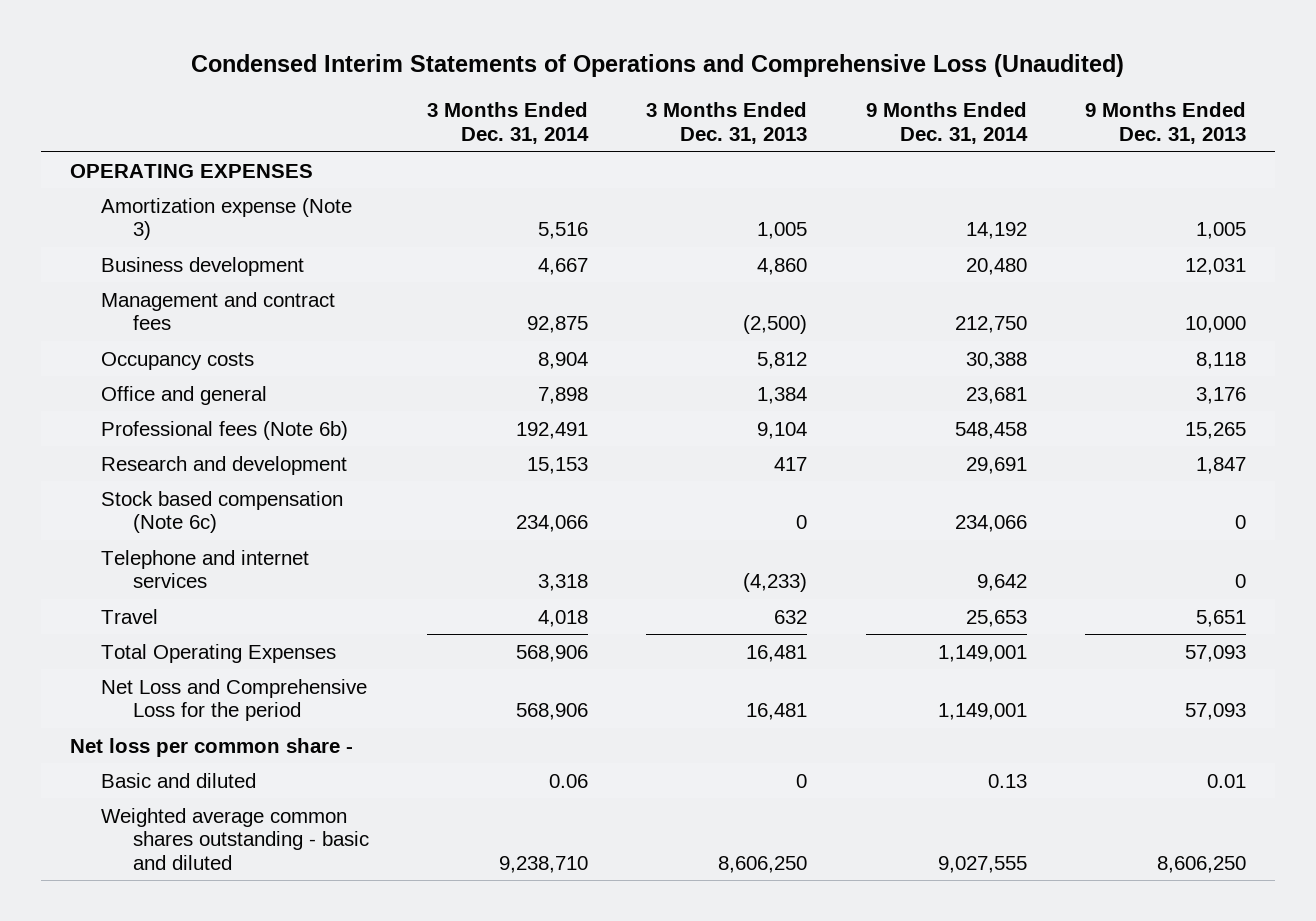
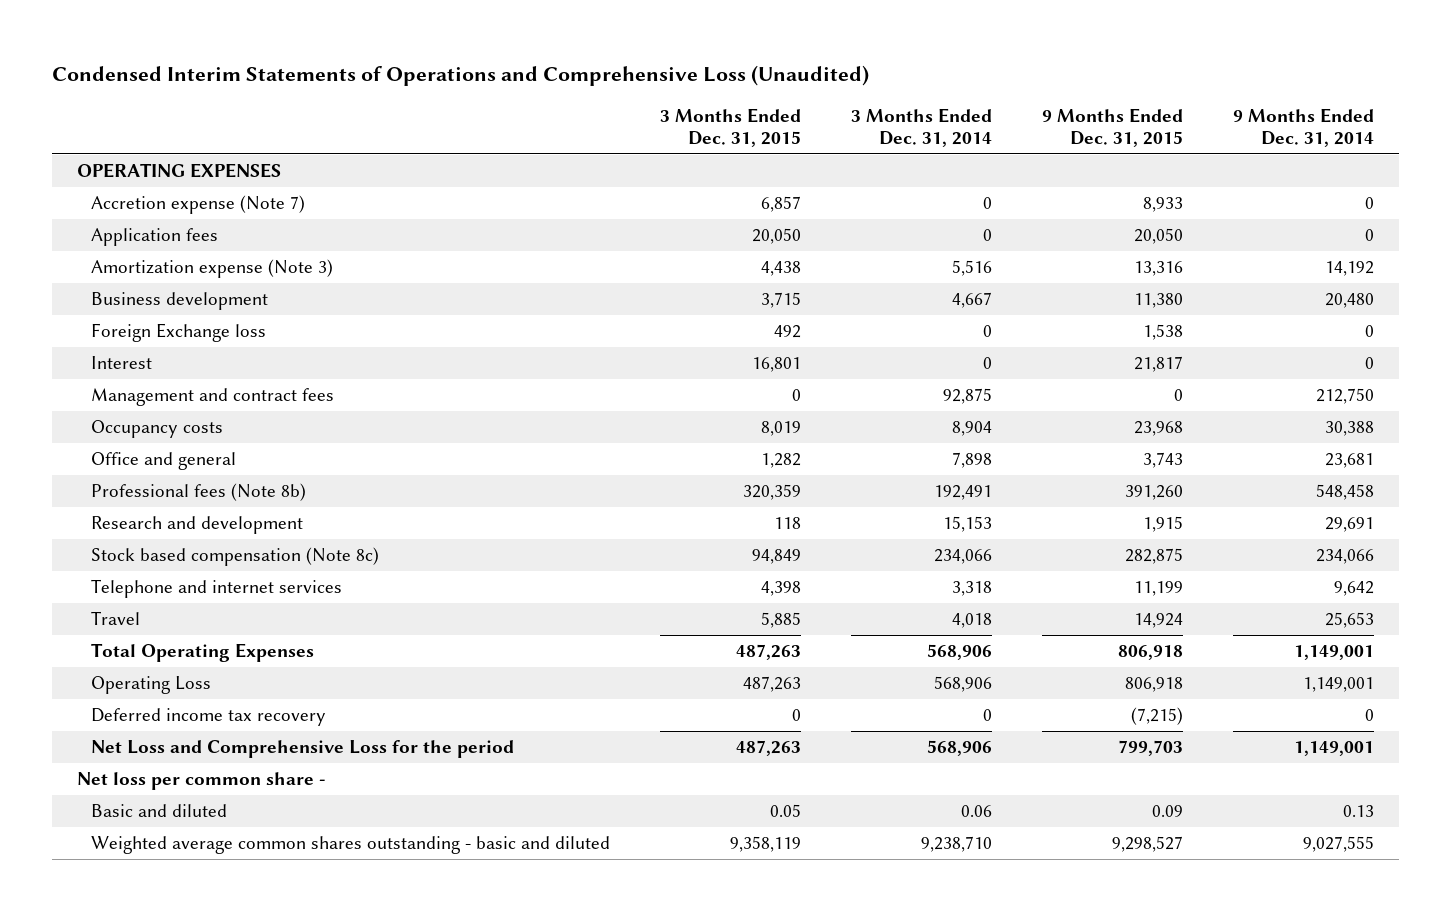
[646,102,808,144] 3 Months Ended Dec. 31, 2013 -> none
[1084,102,1246,144] 9 Months Ended Dec. 31, 2013 -> none
none -> [659,107,801,147] 3 Months Ended Dec. 31, 2015
none -> [1041,107,1183,147] 9 Months Ended Dec. 31, 2015
none -> [91,195,306,215] Accretion expense (Note 7)
none -> [91,228,219,247] Application fees
none -> [91,323,267,343] Foreign Exchange loss
none -> [91,356,153,370] Interest
[101,420,349,440] Professional fees (Note 6b) -> [91,483,307,502] Professional fees (Note 8b)
[101,490,344,534] Stock based compensation (Note 6c) -> [91,547,380,567] Stock based compensation (Note 8c)
none -> [91,676,212,695] Operating Loss
none -> [91,708,327,727] Deferred income tax recovery

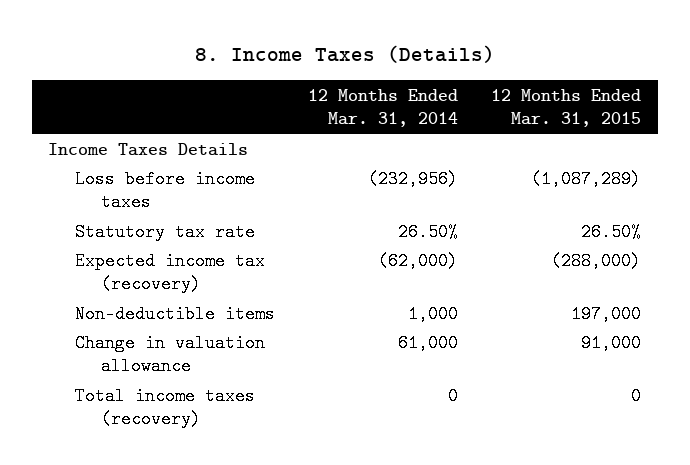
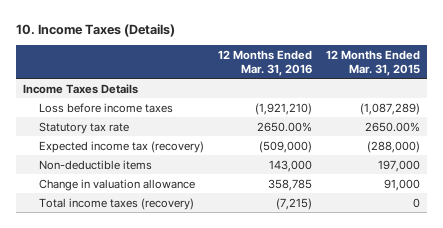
[194,45,495,64] 8. Income Taxes (Details) -> [16,23,176,37] 10. Income Taxes (Details)
[307,88,458,128] 12 Months Ended Mar. 31, 2014 -> none
none -> [217,49,312,76] 12 Months Ended Mar. 31, 2016
[581,222,642,241] 26.50% -> [364,121,420,132] 2650.00%

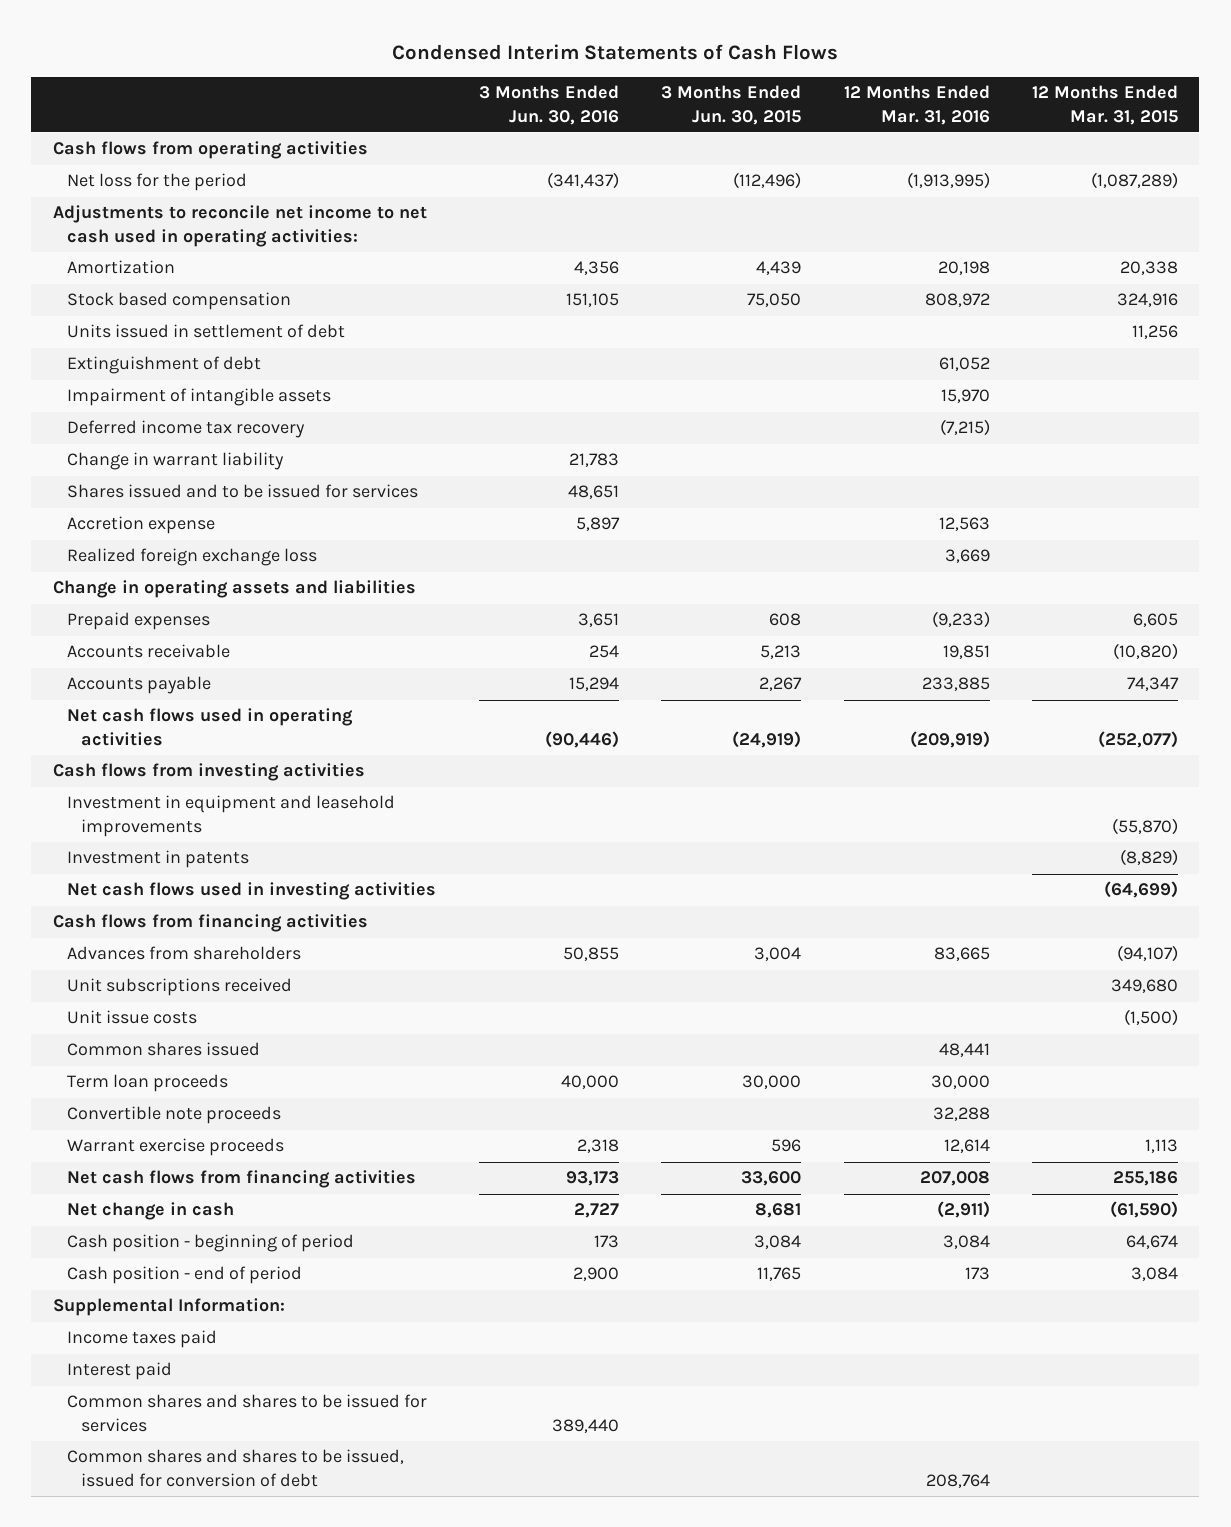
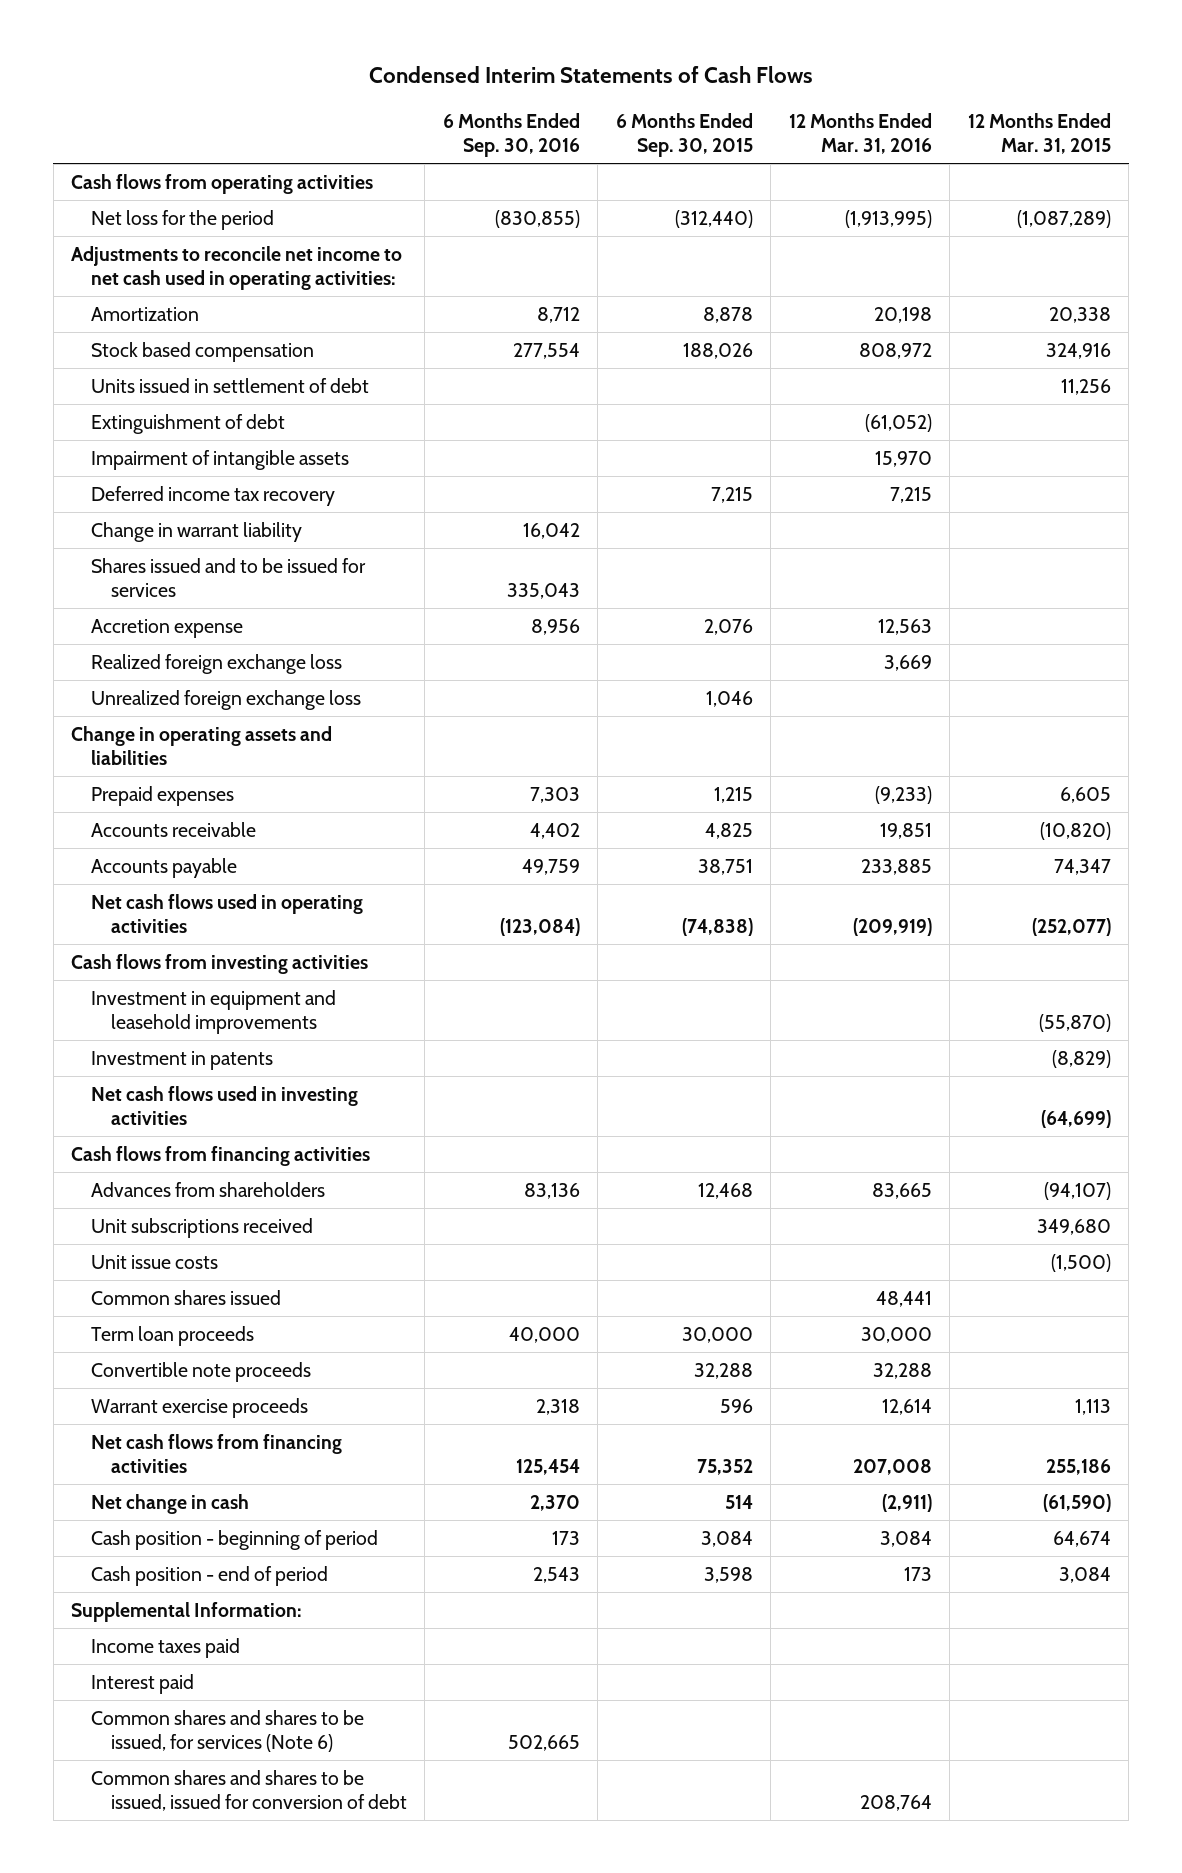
[478,85,619,125] 3 Months Ended Jun. 30, 2016 -> none
[661,85,802,125] 3 Months Ended Jun. 30, 2015 -> none
none -> [442,112,580,157] 6 Months Ended Sep. 30, 2016
none -> [615,112,753,157] 6 Months Ended Sep. 30, 2015
[938,357,990,372] 61,052 -> [864,413,932,432] (61,052)
[939,419,990,437] (7,215) -> [889,486,932,503] 7,215
none -> [90,689,361,710] Unrealized foreign exchange loss
[67,1394,428,1432] Common shares and shares to be issued for services -> [90,1709,364,1752] Common shares and shares to be issued, for services (Note 6)

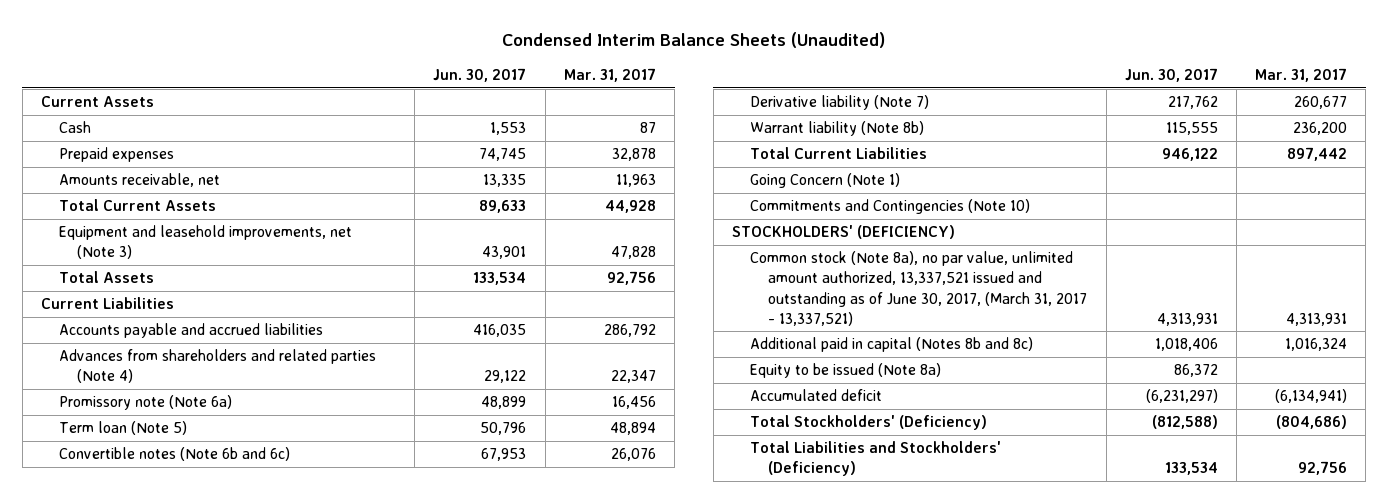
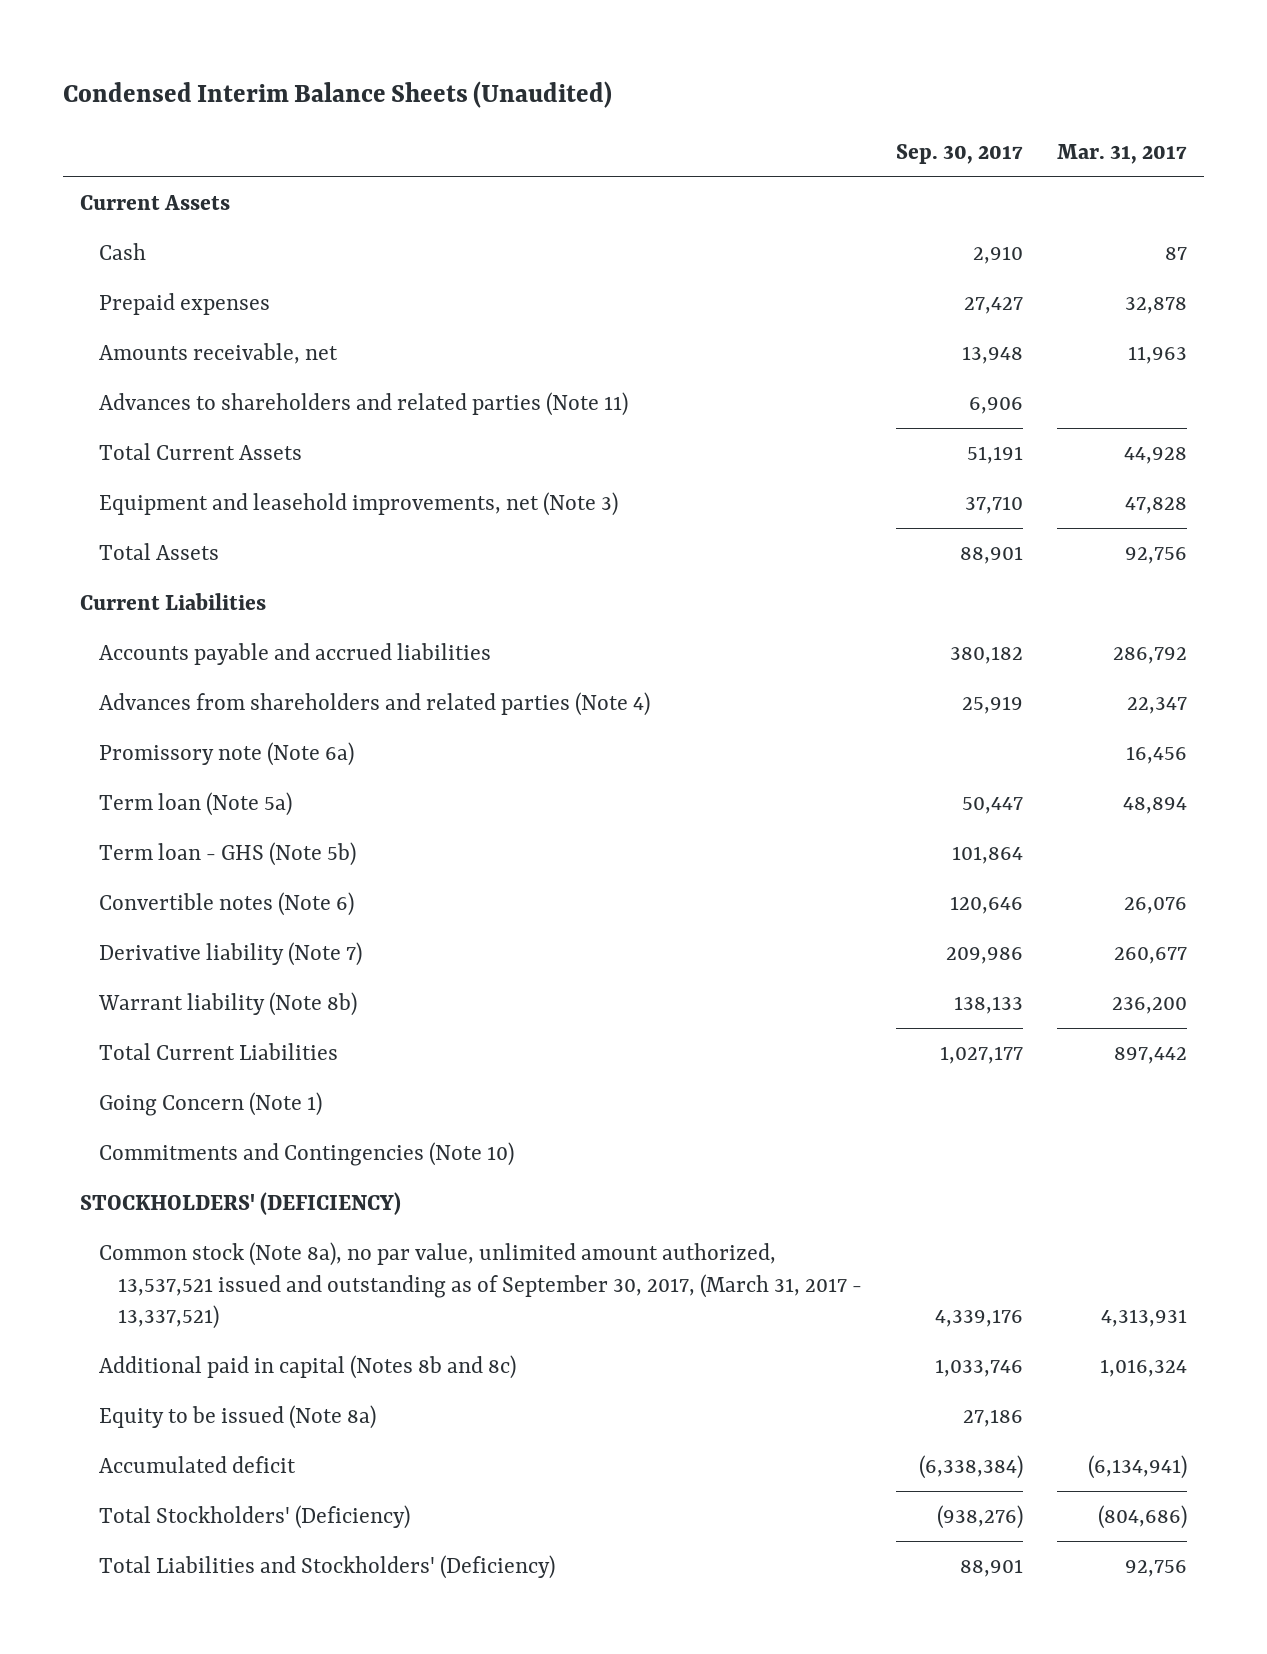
[433,67,527,82] Jun. 30, 2017 -> none
none -> [895,143,1023,164] Sep. 30, 2017
none -> [98,392,628,417] Advances to shareholders and related parties (Note 11)
[58,421,187,436] Term loan (Note 5) -> [98,792,292,817] Term loan (Note 5a)
none -> [98,842,356,867] Term loan - GHS (Note 5b)
[58,447,290,462] Convertible notes (Note 6b and 6c) -> [98,892,354,917] Convertible notes (Note 6)
[750,251,1088,326] Common stock (Note 8a), no par value, unlimited amount authorized, 13,337,521 issued and outstanding as of June 30, 2017, (March 31, 2017 - 13,337,521) -> [98,1242,862,1330] Common stock (Note 8a), no par value, unlimited amount authorized, 13,537,521 issued and outstanding as of September 30, 2017, (March 31, 2017 - 13,337,521)

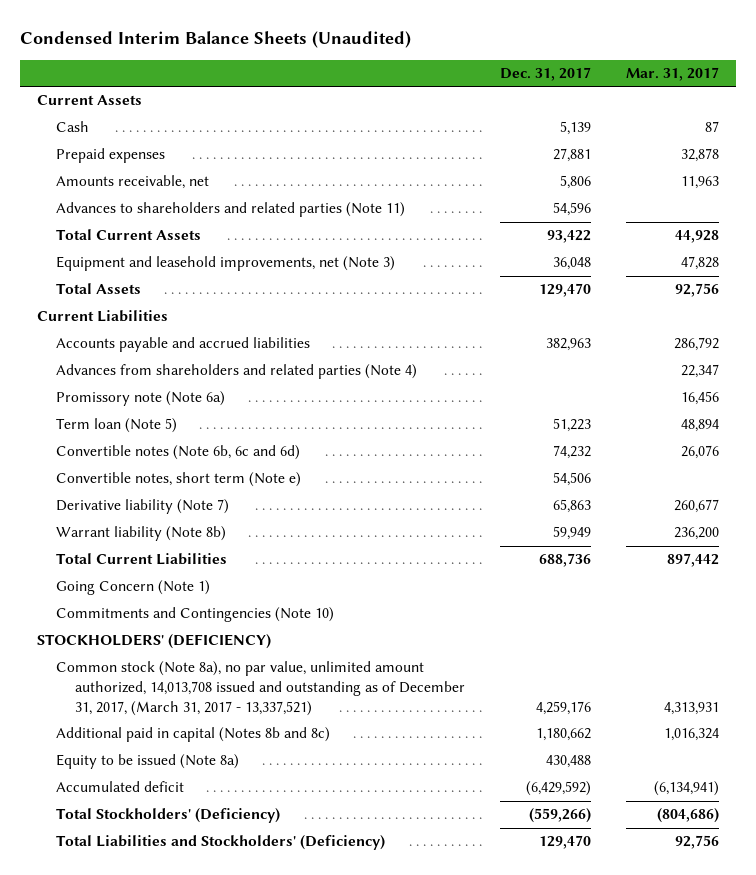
[895,143,1023,164] Sep. 30, 2017 -> none
none -> [499,66,591,81] Dec. 31, 2017
[98,842,356,867] Term loan - GHS (Note 5b) -> none
[98,792,292,817] Term loan (Note 5a) -> [56,418,178,434] Term loan (Note 5)
[98,892,354,917] Convertible notes (Note 6) -> [56,445,301,461] Convertible notes (Note 6b, 6c and 6d)
none -> [56,472,302,488] Convertible notes, short term (Note e)
[98,1242,862,1330] Common stock (Note 8a), no par value, unlimited amount authorized, 13,537,521 issued and outstanding as of September 30, 2017, (March 31, 2017 - 13,337,521) -> [56,661,466,716] Common stock (Note 8a), no par value, unlimited amount authorized, 14,013,708 issued and outstanding as of December 31, 2017, (March 31, 2017 - 13,337,521)

